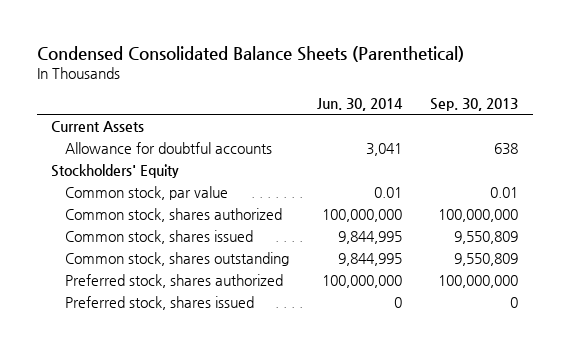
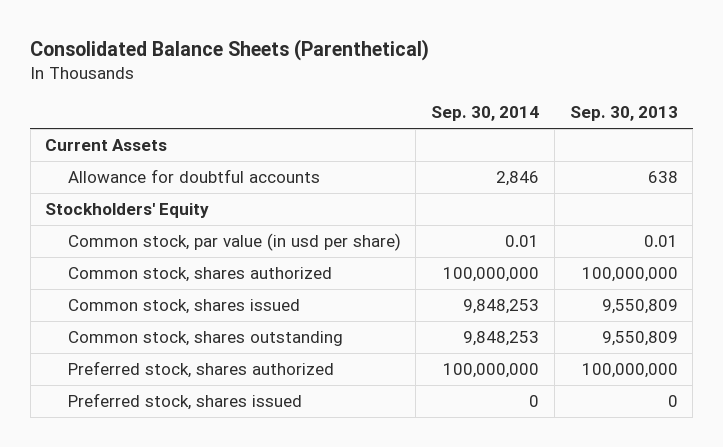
[36,45,464,62] Condensed Consolidated Balance Sheets (Parenthetical) -> [30,39,430,62] Consolidated Balance Sheets (Parenthetical)
[317,98,404,112] Jun. 30, 2014 -> none
none -> [431,105,540,121] Sep. 30, 2014
[64,186,228,201] Common stock, par value -> [67,233,401,252] Common stock, par value (in usd per share)

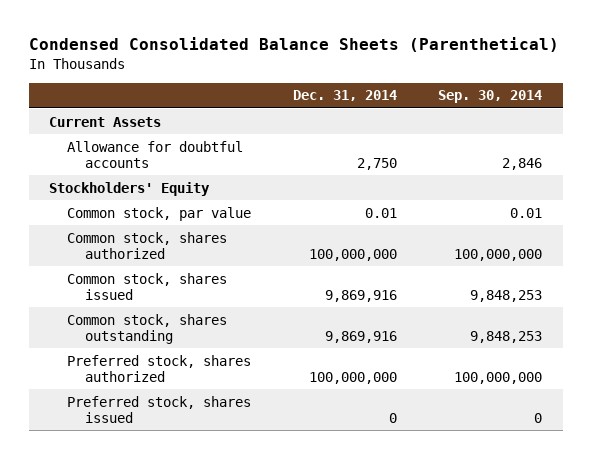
[30,39,430,62] Consolidated Balance Sheets (Parenthetical) -> [28,37,559,53] Condensed Consolidated Balance Sheets (Parenthetical)
[569,105,678,121] Sep. 30, 2013 -> none
none -> [292,90,397,102] Dec. 31, 2014
[67,233,401,252] Common stock, par value (in usd per share) -> [67,206,252,221] Common stock, par value

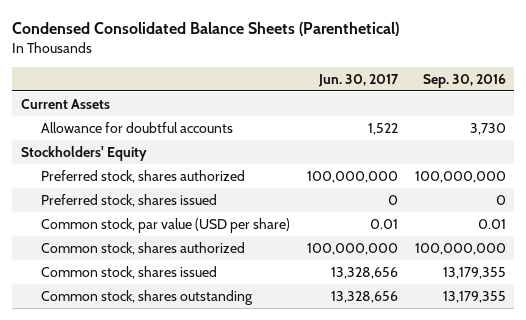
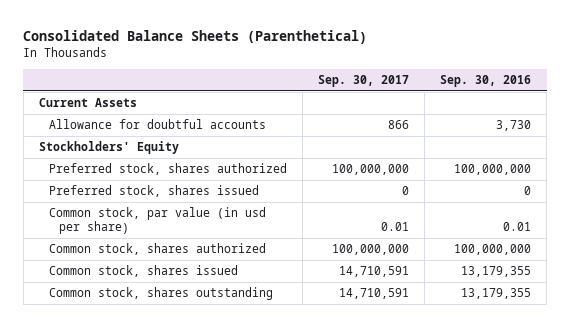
[12,21,400,36] Condensed Consolidated Balance Sheets (Parenthetical) -> [23,30,368,45] Consolidated Balance Sheets (Parenthetical)
[317,73,399,87] Jun. 30, 2017 -> none
none -> [317,74,409,87] Sep. 30, 2017
[40,217,290,233] Common stock, par value (USD per share) -> [48,207,266,234] Common stock, par value (in usd per share)

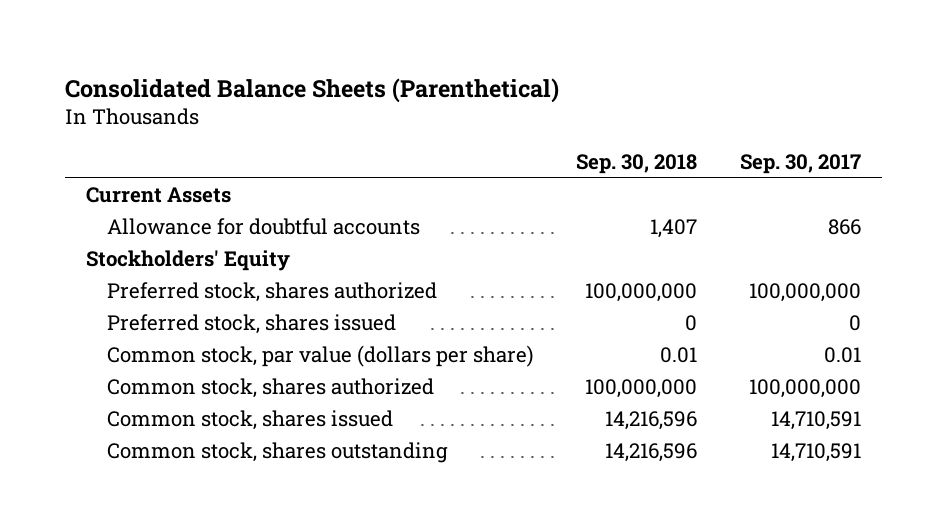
[440,74,532,87] Sep. 30, 2016 -> none
none -> [576,153,698,174] Sep. 30, 2018
[48,207,266,234] Common stock, par value (in usd per share) -> [106,344,534,367] Common stock, par value (dollars per share)

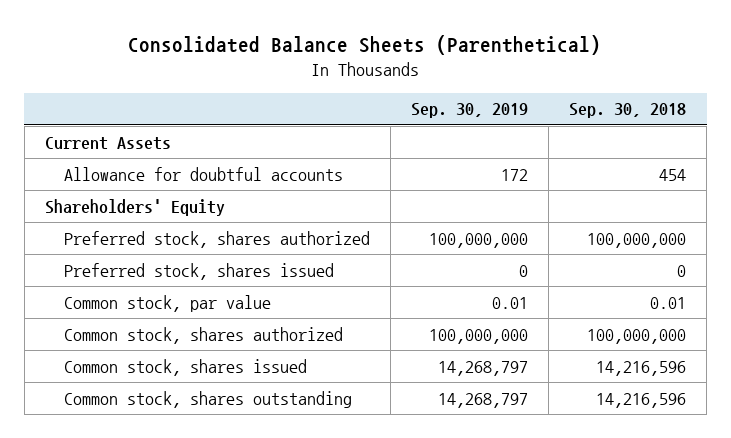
[740,153,862,174] Sep. 30, 2017 -> none
none -> [410,103,528,119] Sep. 30, 2019
[650,218,698,238] 1,407 -> [659,168,687,181] 454
[85,249,290,271] Stockholders' Equity -> [44,198,225,216] Shareholders' Equity
[106,344,534,367] Common stock, par value (dollars per share) -> [63,294,271,312] Common stock, par value

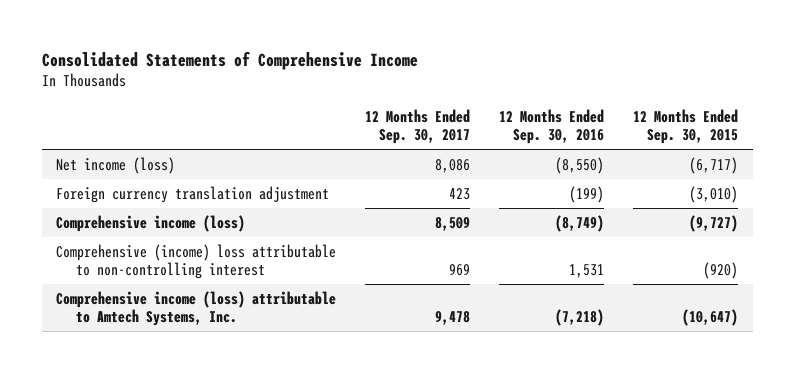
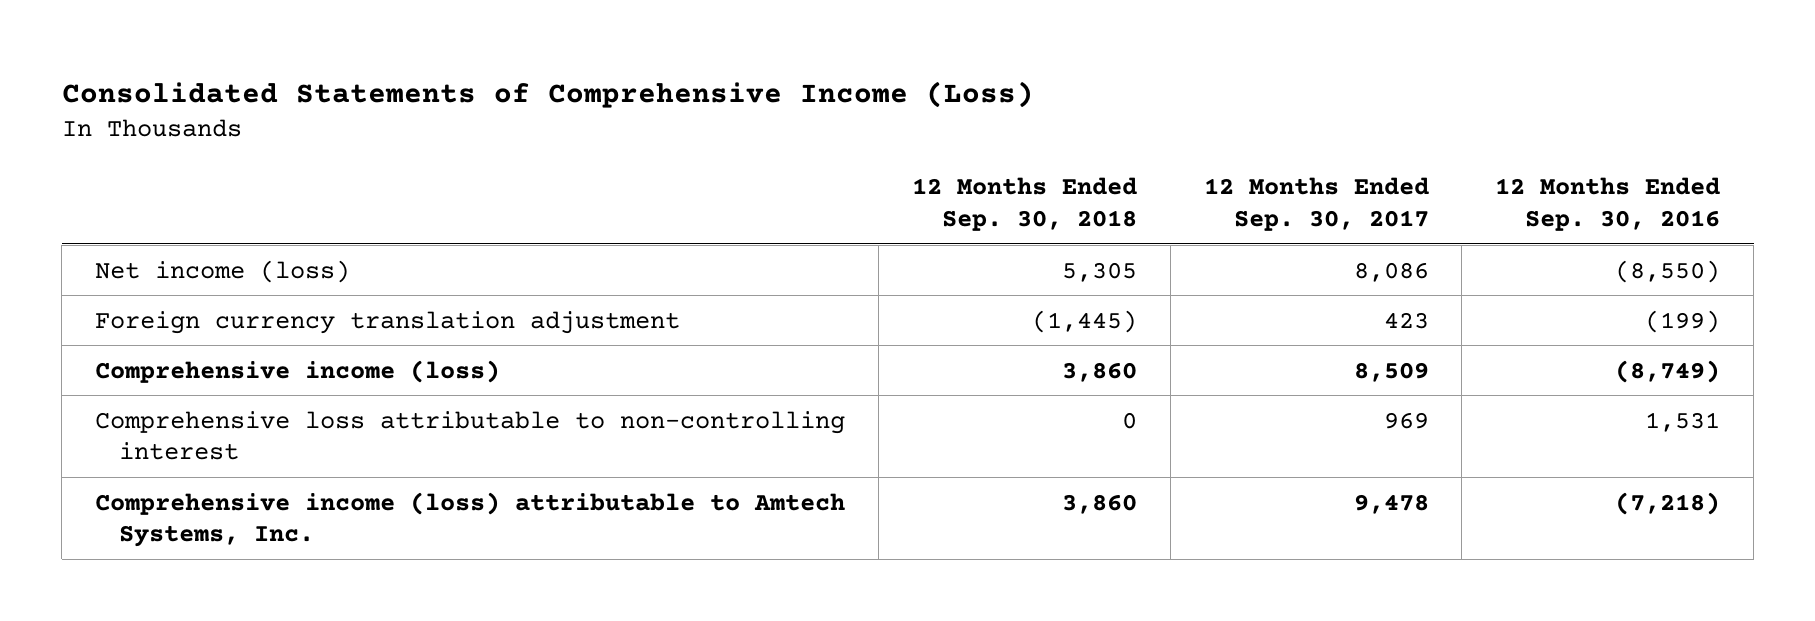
[41,50,418,70] Consolidated Statements of Comprehensive Income -> [61,80,1034,108] Consolidated Statements of Comprehensive Income (Loss)
[633,108,739,145] 12 Months Ended Sep. 30, 2015 -> none
none -> [911,177,1137,232] 12 Months Ended Sep. 30, 2018
[56,243,337,280] Comprehensive (income) loss attributable to non-controlling interest -> [95,410,846,461] Comprehensive loss attributable to non-controlling interest

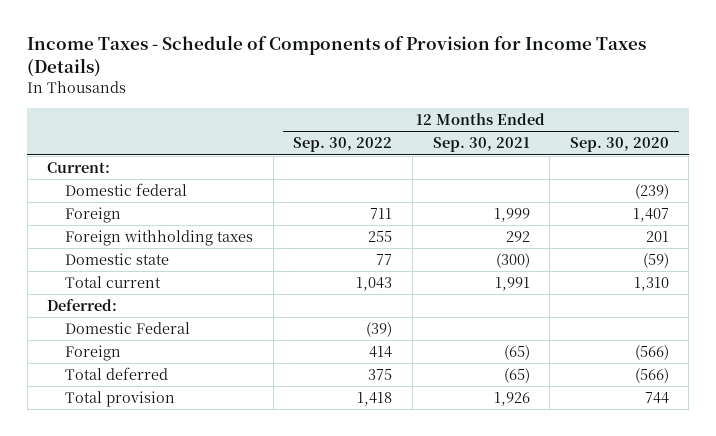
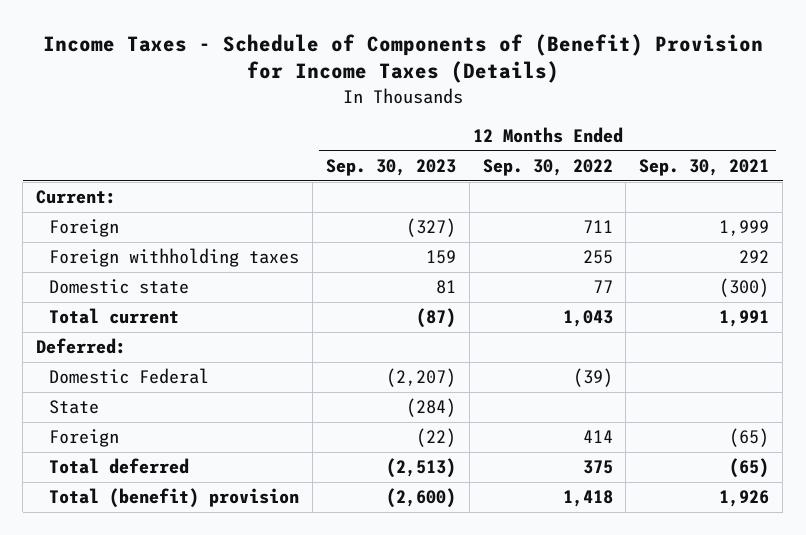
[27,35,647,78] Income Taxes - Schedule of Components of Provision for Income Taxes (Details) -> [42,33,763,84] Income Taxes - Schedule of Components of (Benefit) Provision for Income Taxes (Details)
[569,137,669,153] Sep. 30, 2020 -> none
none -> [325,158,456,176] Sep. 30, 2023
[65,183,188,197] Domestic federal -> none
none -> [49,400,100,415] State
[65,391,176,408] Total provision -> [49,488,300,509] Total (benefit) provision

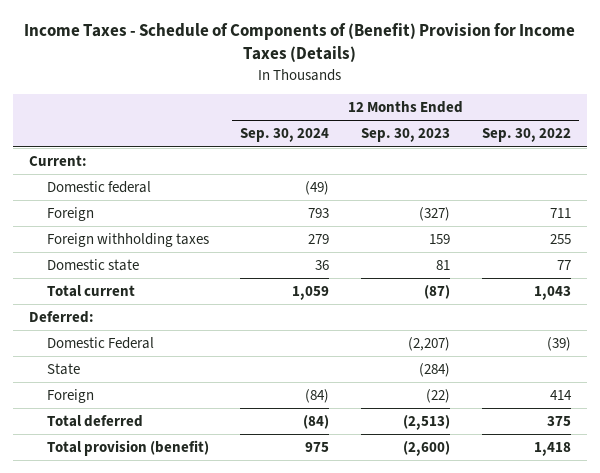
[639,158,770,176] Sep. 30, 2021 -> none
none -> [240,128,330,143] Sep. 30, 2024
none -> [46,180,151,193] Domestic federal
[49,488,300,509] Total (benefit) provision -> [46,439,209,456] Total provision (benefit)

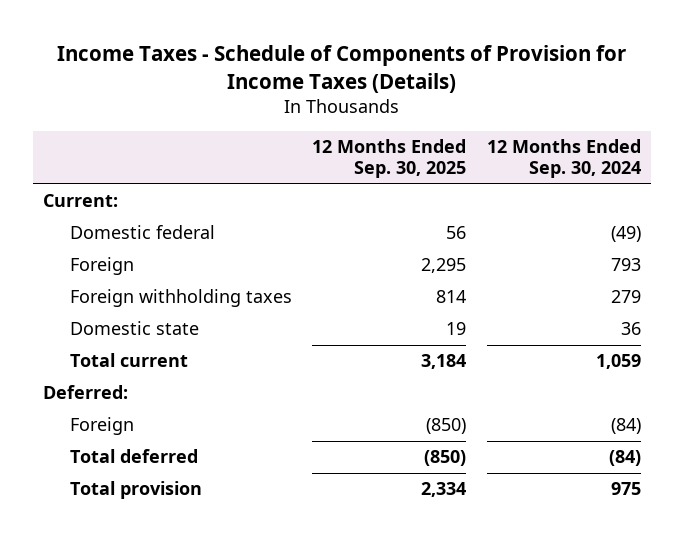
[23,23,575,63] Income Taxes - Schedule of Components of (Benefit) Provision for Income Taxes (Details) -> [56,45,626,93] Income Taxes - Schedule of Components of Provision for Income Taxes (Details)
[361,128,451,143] Sep. 30, 2023 -> none
[481,128,571,143] Sep. 30, 2022 -> none
none -> [312,138,467,179] 12 Months Ended Sep. 30, 2025
[46,336,154,349] Domestic Federal -> none
[46,362,80,375] State -> none
[46,439,209,456] Total provision (benefit) -> [70,481,203,500] Total provision

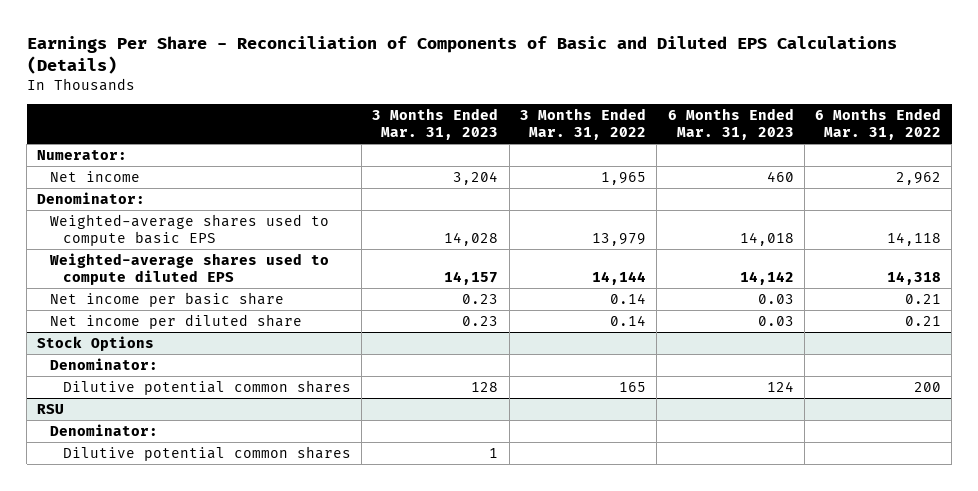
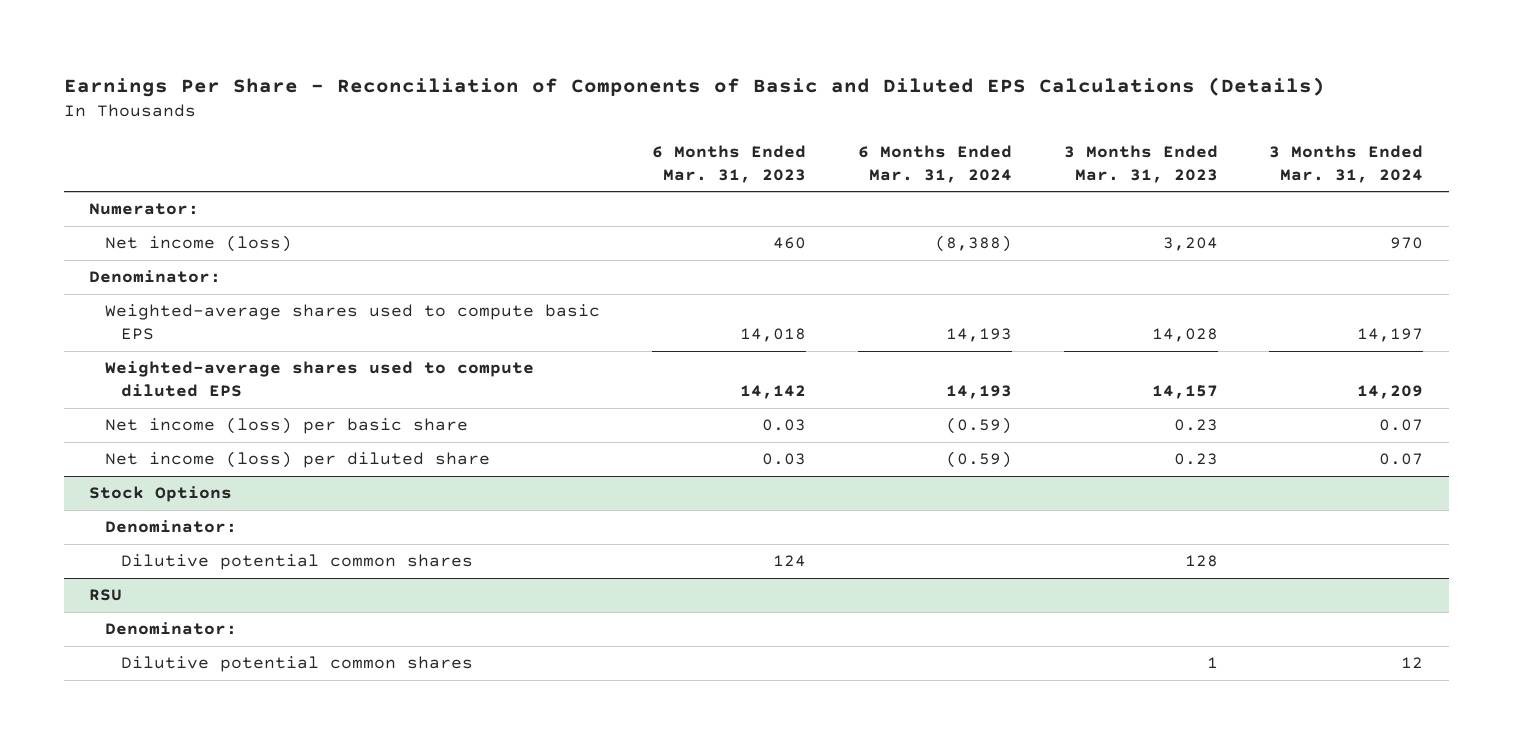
[519,107,646,141] 3 Months Ended Mar. 31, 2022 -> none
[815,107,942,141] 6 Months Ended Mar. 31, 2022 -> none
none -> [857,144,1012,183] 6 Months Ended Mar. 31, 2024
none -> [1269,144,1424,183] 3 Months Ended Mar. 31, 2024
[50,170,141,182] Net income -> [105,235,293,253] Net income (loss)
[50,291,285,307] Net income per basic share -> [105,417,469,435] Net income (loss) per basic share
[50,313,303,329] Net income per diluted share -> [105,451,491,469] Net income (loss) per diluted share

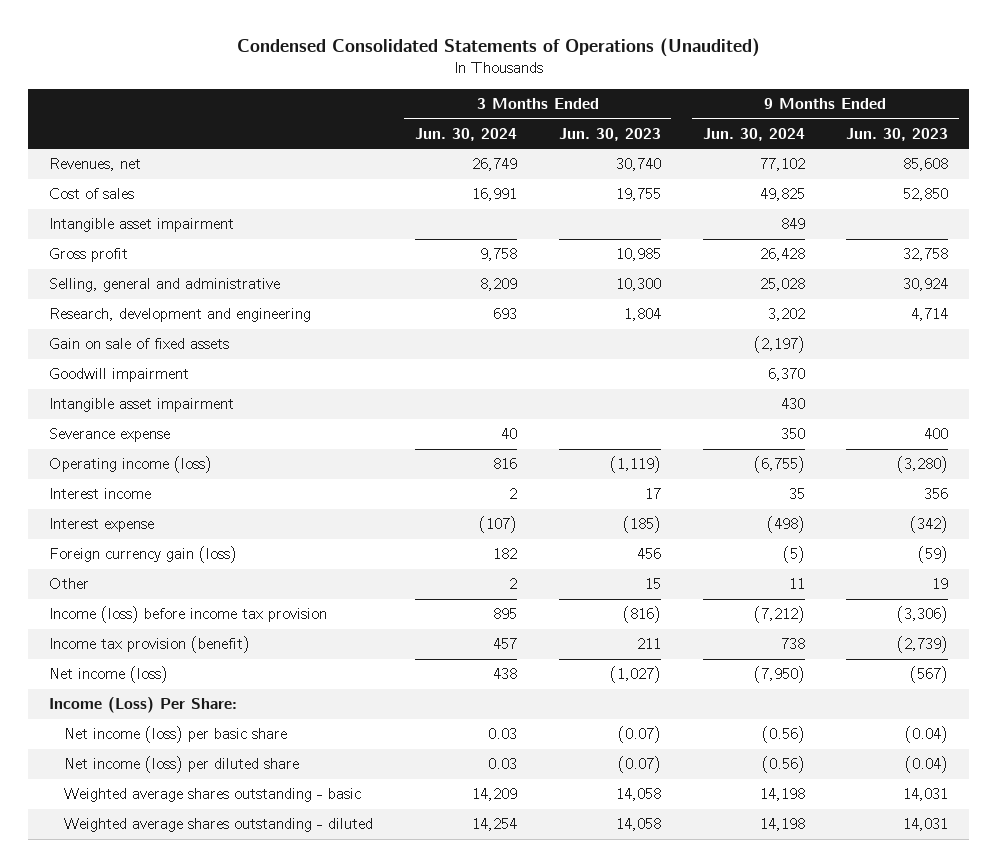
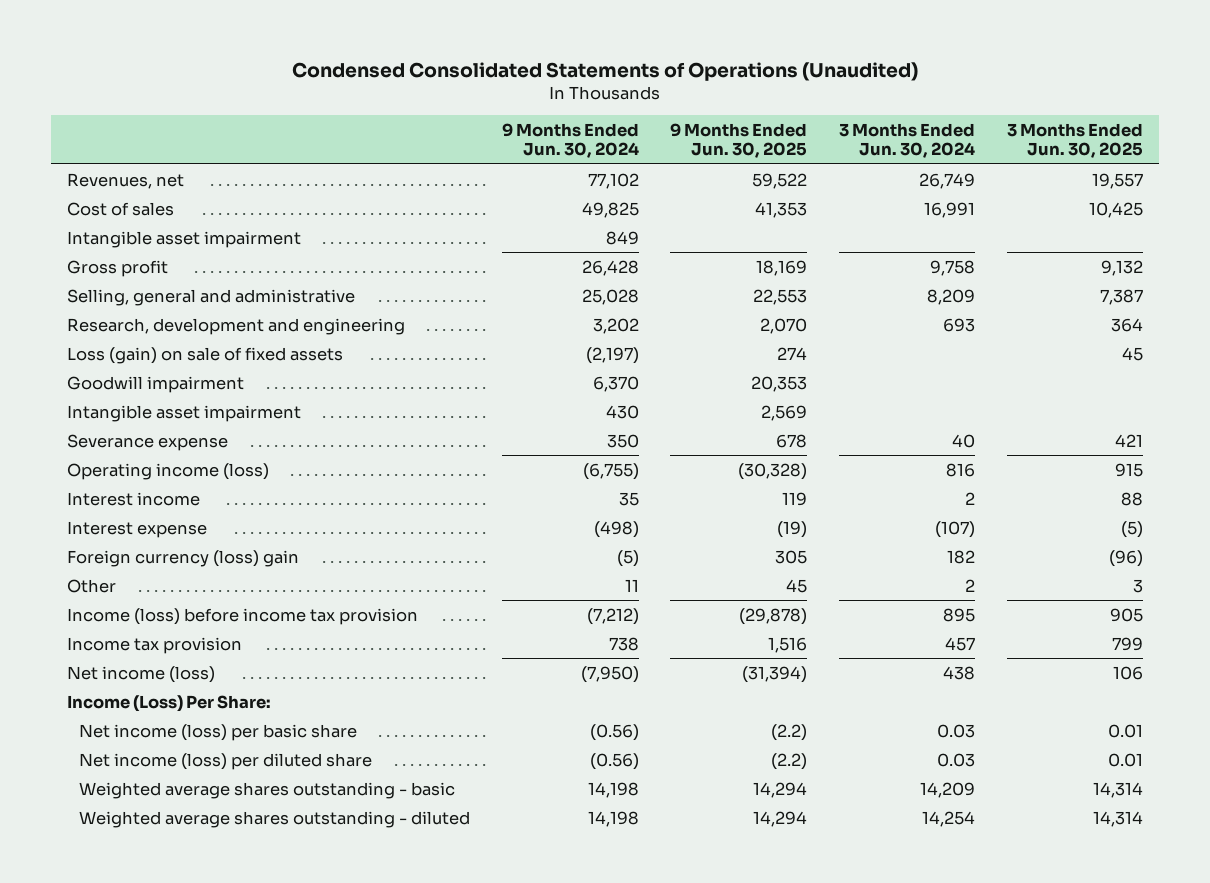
[558,127,661,141] Jun. 30, 2023 -> none
[846,127,949,141] Jun. 30, 2023 -> none
none -> [670,122,808,159] 9 Months Ended Jun. 30, 2025
none -> [1006,122,1143,159] 3 Months Ended Jun. 30, 2025
[48,338,229,350] Gain on sale of fixed assets -> [67,346,344,364] Loss (gain) on sale of fixed assets
[48,546,237,564] Foreign currency gain (loss) -> [67,549,300,567] Foreign currency (loss) gain
[48,636,250,654] Income tax provision (benefit) -> [67,636,243,654] Income tax provision

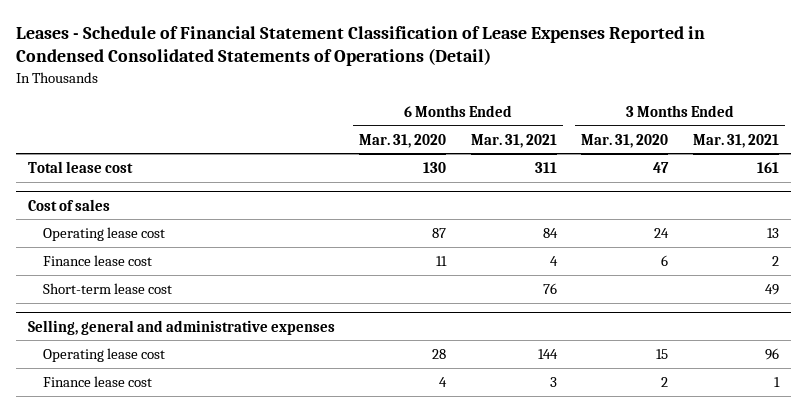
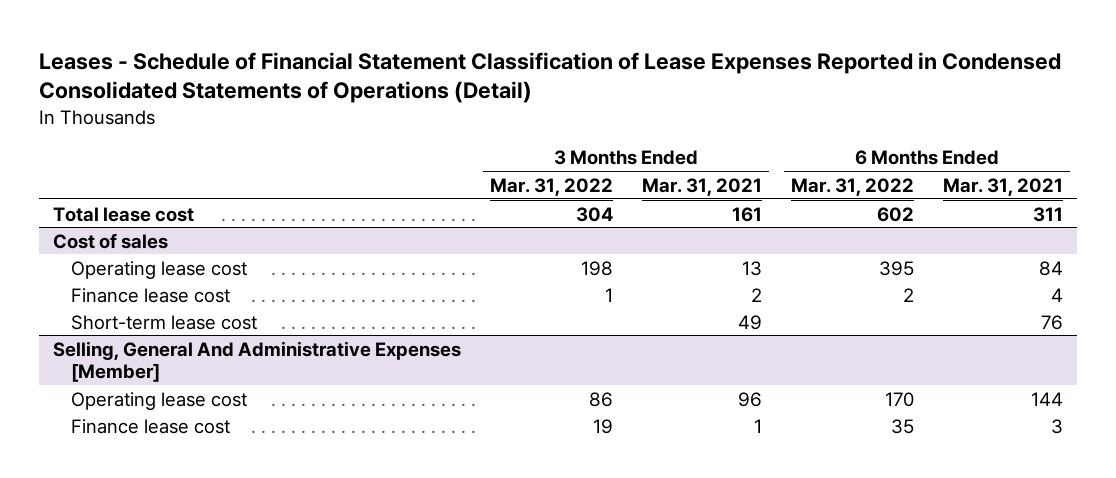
[359,133,447,148] Mar. 31, 2020 -> none
[581,133,669,148] Mar. 31, 2020 -> none
none -> [490,177,614,196] Mar. 31, 2022
none -> [790,177,914,196] Mar. 31, 2022
[28,319,336,335] Selling, general and administrative expenses -> [53,340,462,383] Selling, General And Administrative Expenses [Member]

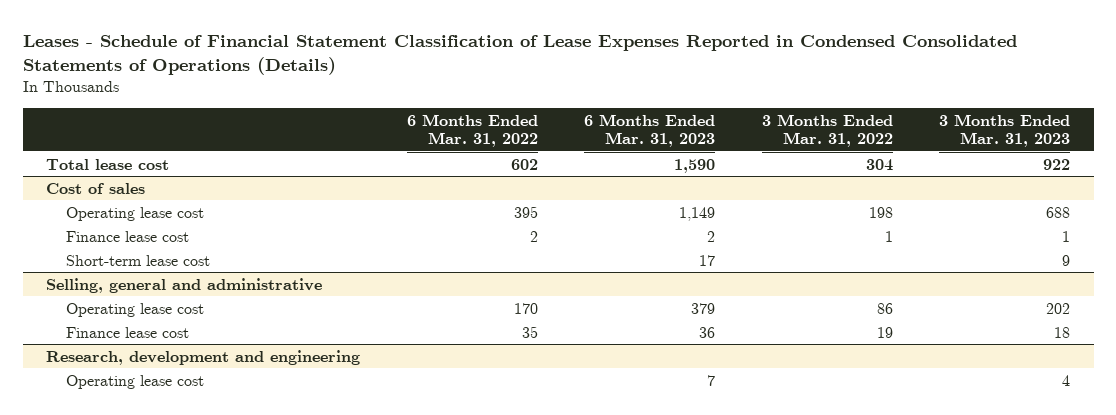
[38,51,1061,104] Leases - Schedule of Financial Statement Classification of Lease Expenses Reported in Condensed Consolidated Statements of Operations (Detail) -> [22,34,1017,76] Leases - Schedule of Financial Statement Classification of Lease Expenses Reported in Condensed Consolidated Statements of Operations (Details)
[641,177,762,196] Mar. 31, 2021 -> none
[942,177,1063,196] Mar. 31, 2021 -> none
none -> [584,113,716,147] 6 Months Ended Mar. 31, 2023
none -> [939,113,1071,147] 3 Months Ended Mar. 31, 2023
[53,340,462,383] Selling, General And Administrative Expenses [Member] -> [45,277,322,293] Selling, general and administrative
none -> [45,349,360,365] Research, development and engineering
none -> [65,374,204,389] Operating lease cost

